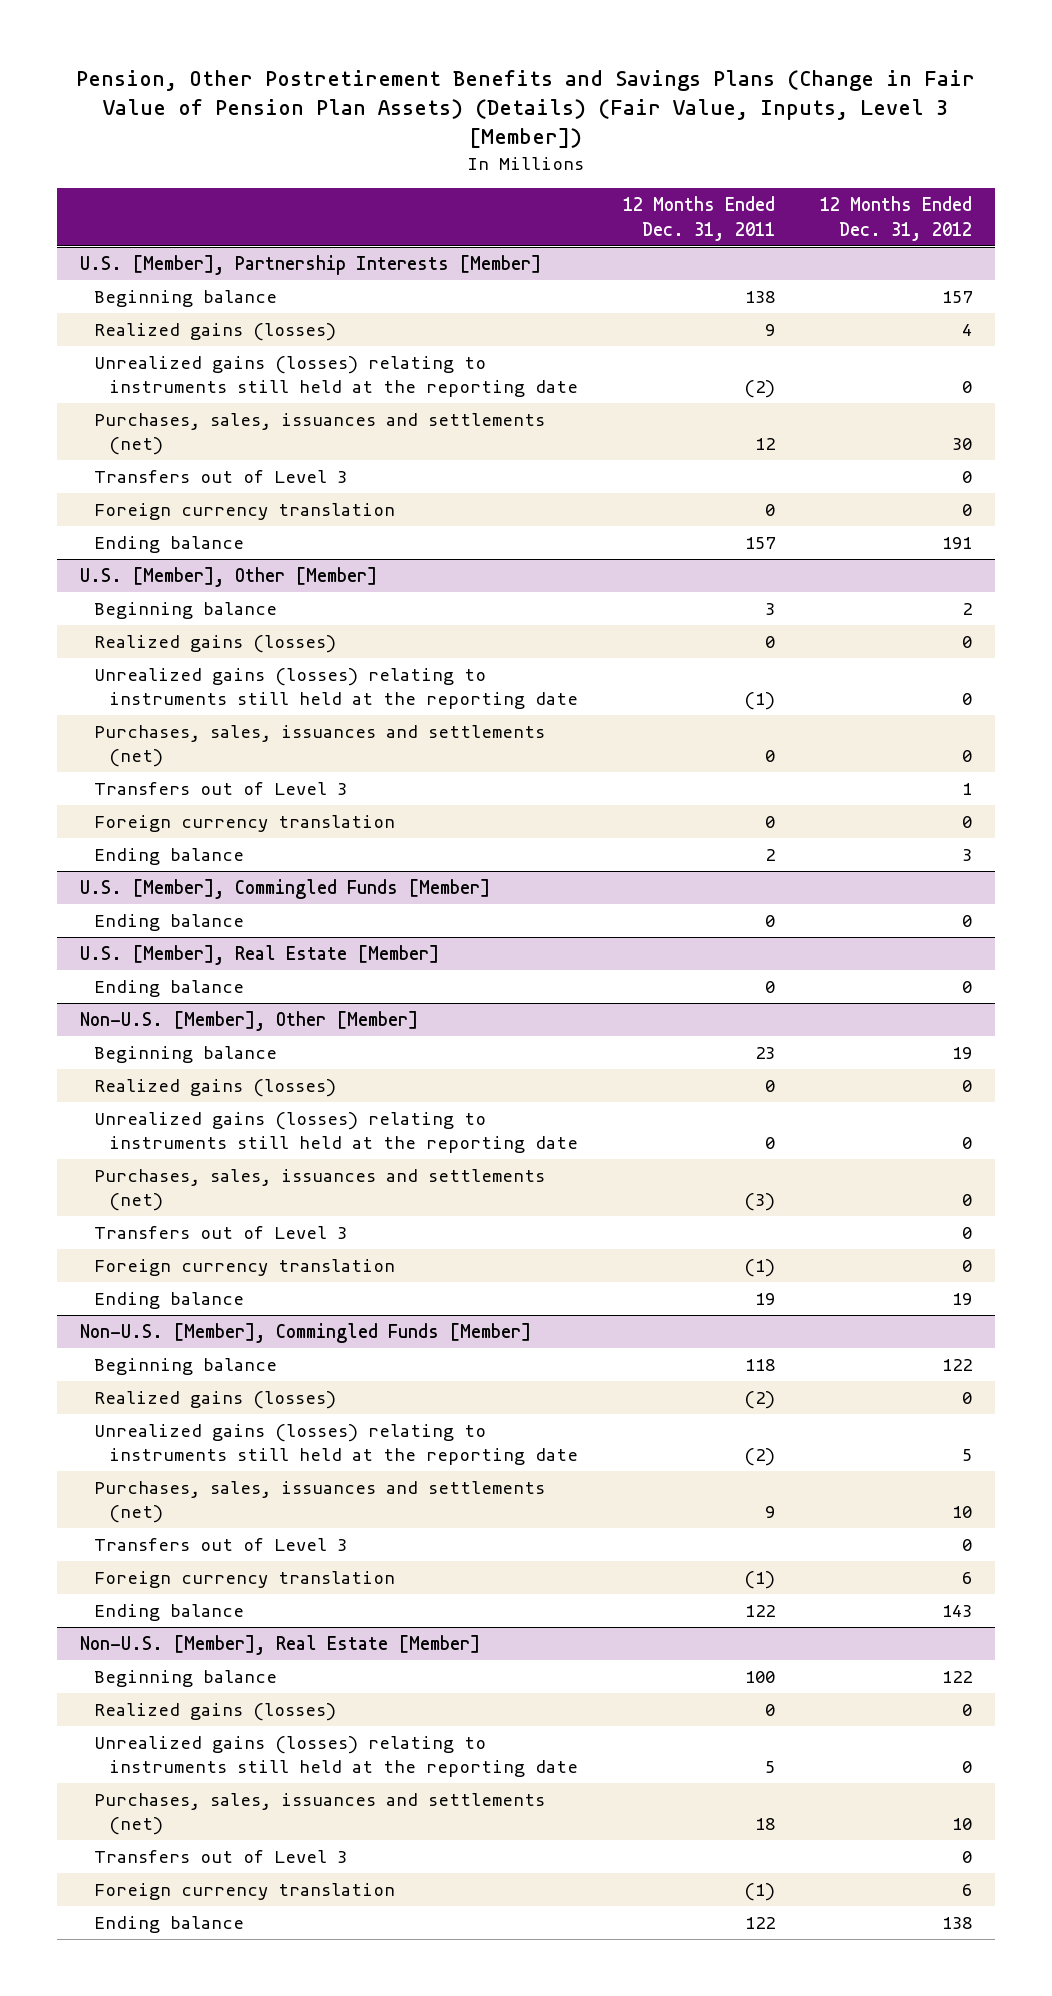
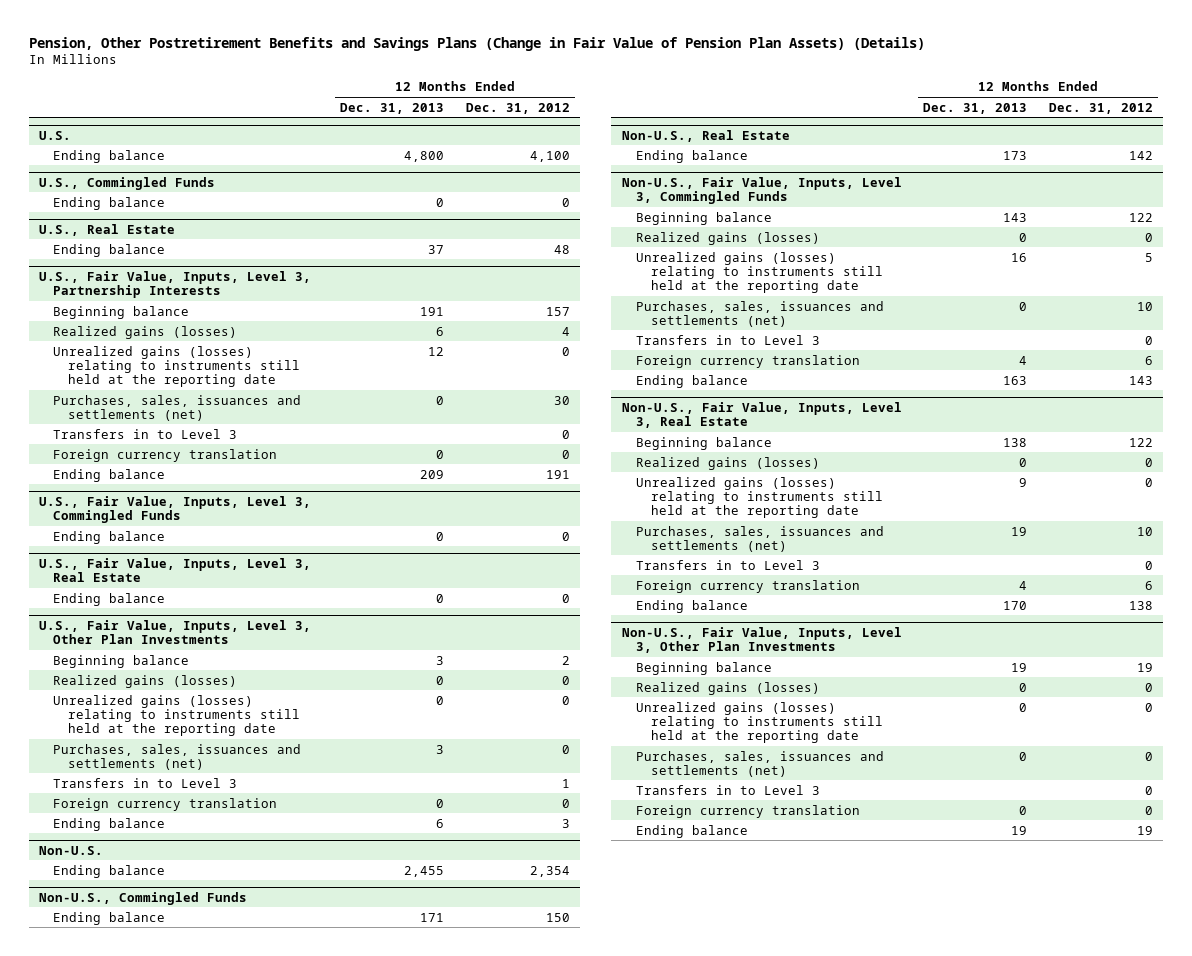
[75,70,975,149] Pension, Other Postretirement Benefits and Savings Plans (Change in Fair Value of Pension Plan Assets) (Details) (Fair Value, Inputs, Level 3 [Member]) -> [28,36,925,51] Pension, Other Postretirement Benefits and Savings Plans (Change in Fair Value of Pension Plan Assets) (Details)
[622,196,775,241] 12 Months Ended Dec. 31, 2011 -> none
none -> [340,102,445,114] Dec. 31, 2013
[79,255,541,276] U.S. [Member], Partnership Interests [Member] -> none
none -> [39,130,72,140] U.S.
none -> [53,149,166,163] Ending balance
none -> [39,176,216,190] U.S., Commingled Funds
none -> [53,196,166,210] Ending balance
none -> [39,223,176,236] U.S., Real Estate
none -> [53,243,166,257] Ending balance
none -> [39,270,312,298] U.S., Fair Value, Inputs, Level 3, Partnership Interests
[94,470,348,484] Transfers out of Level 3 -> [53,428,238,439] Transfers in to Level 3
[79,567,377,588] U.S. [Member], Other [Member] -> none
[94,602,278,620] Beginning balance -> none
[94,635,337,654] Realized gains (losses) -> none
[94,668,578,710] Unrealized gains (losses) relating to instruments still held at the reporting date -> none
[94,725,546,768] Purchases, sales, issuances and settlements (net) -> none
[94,782,348,796] Transfers out of Level 3 -> none
[94,815,396,833] Foreign currency translation -> none
[94,848,245,866] Ending balance -> none
[79,879,490,900] U.S. [Member], Commingled Funds [Member] -> none
none -> [39,495,312,523] U.S., Fair Value, Inputs, Level 3, Commingled Funds
[79,945,439,966] U.S. [Member], Real Estate [Member] -> none
none -> [39,557,312,582] U.S., Fair Value, Inputs, Level 3, Real Estate
[79,1011,418,1032] Non-U.S. [Member], Other [Member] -> none
none -> [39,619,312,644] U.S., Fair Value, Inputs, Level 3, Other Plan Investments
[952,1047,973,1060] 19 -> [561,655,570,665] 2
[94,1226,348,1240] Transfers out of Level 3 -> [53,777,238,788] Transfers in to Level 3
[962,1227,973,1240] 0 -> [561,778,570,788] 1
[952,1293,973,1306] 19 -> [561,818,570,828] 3
none -> [39,845,104,855] Non-U.S.
none -> [53,864,166,878] Ending balance
[79,1323,531,1344] Non-U.S. [Member], Commingled Funds [Member] -> [39,891,248,905] Non-U.S., Commingled Funds
none -> [53,911,166,925] Ending balance
none -> [621,129,790,142] Non-U.S., Real Estate
none -> [636,149,749,163] Ending balance
none -> [621,176,902,204] Non-U.S., Fair Value, Inputs, Level 3, Commingled Funds
[94,1538,348,1552] Transfers out of Level 3 -> [636,334,821,345] Transfers in to Level 3
[79,1635,480,1656] Non-U.S. [Member], Real Estate [Member] -> none
none -> [621,401,902,428] Non-U.S., Fair Value, Inputs, Level 3, Real Estate
[94,1850,348,1864] Transfers out of Level 3 -> [636,559,821,570] Transfers in to Level 3
none -> [621,626,902,653] Non-U.S., Fair Value, Inputs, Level 3, Other Plan Investments
none -> [636,661,773,675] Beginning balance
none -> [636,681,821,695] Realized gains (losses)
none -> [636,701,883,744] Unrealized gains (losses) relating to instruments still held at the reporting date
none -> [636,750,885,777] Purchases, sales, issuances and settlements (net)
none -> [636,784,821,795] Transfers in to Level 3
none -> [636,804,861,818] Foreign currency translation
none -> [636,824,749,838] Ending balance

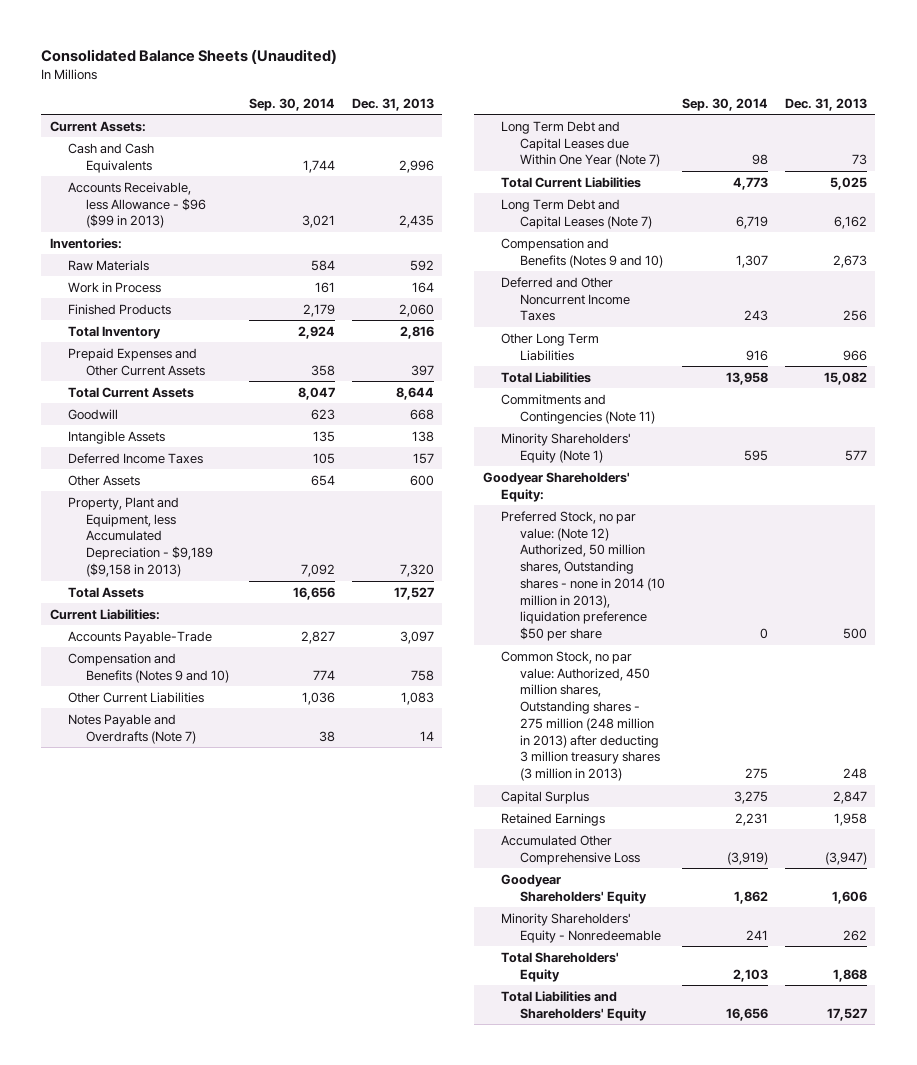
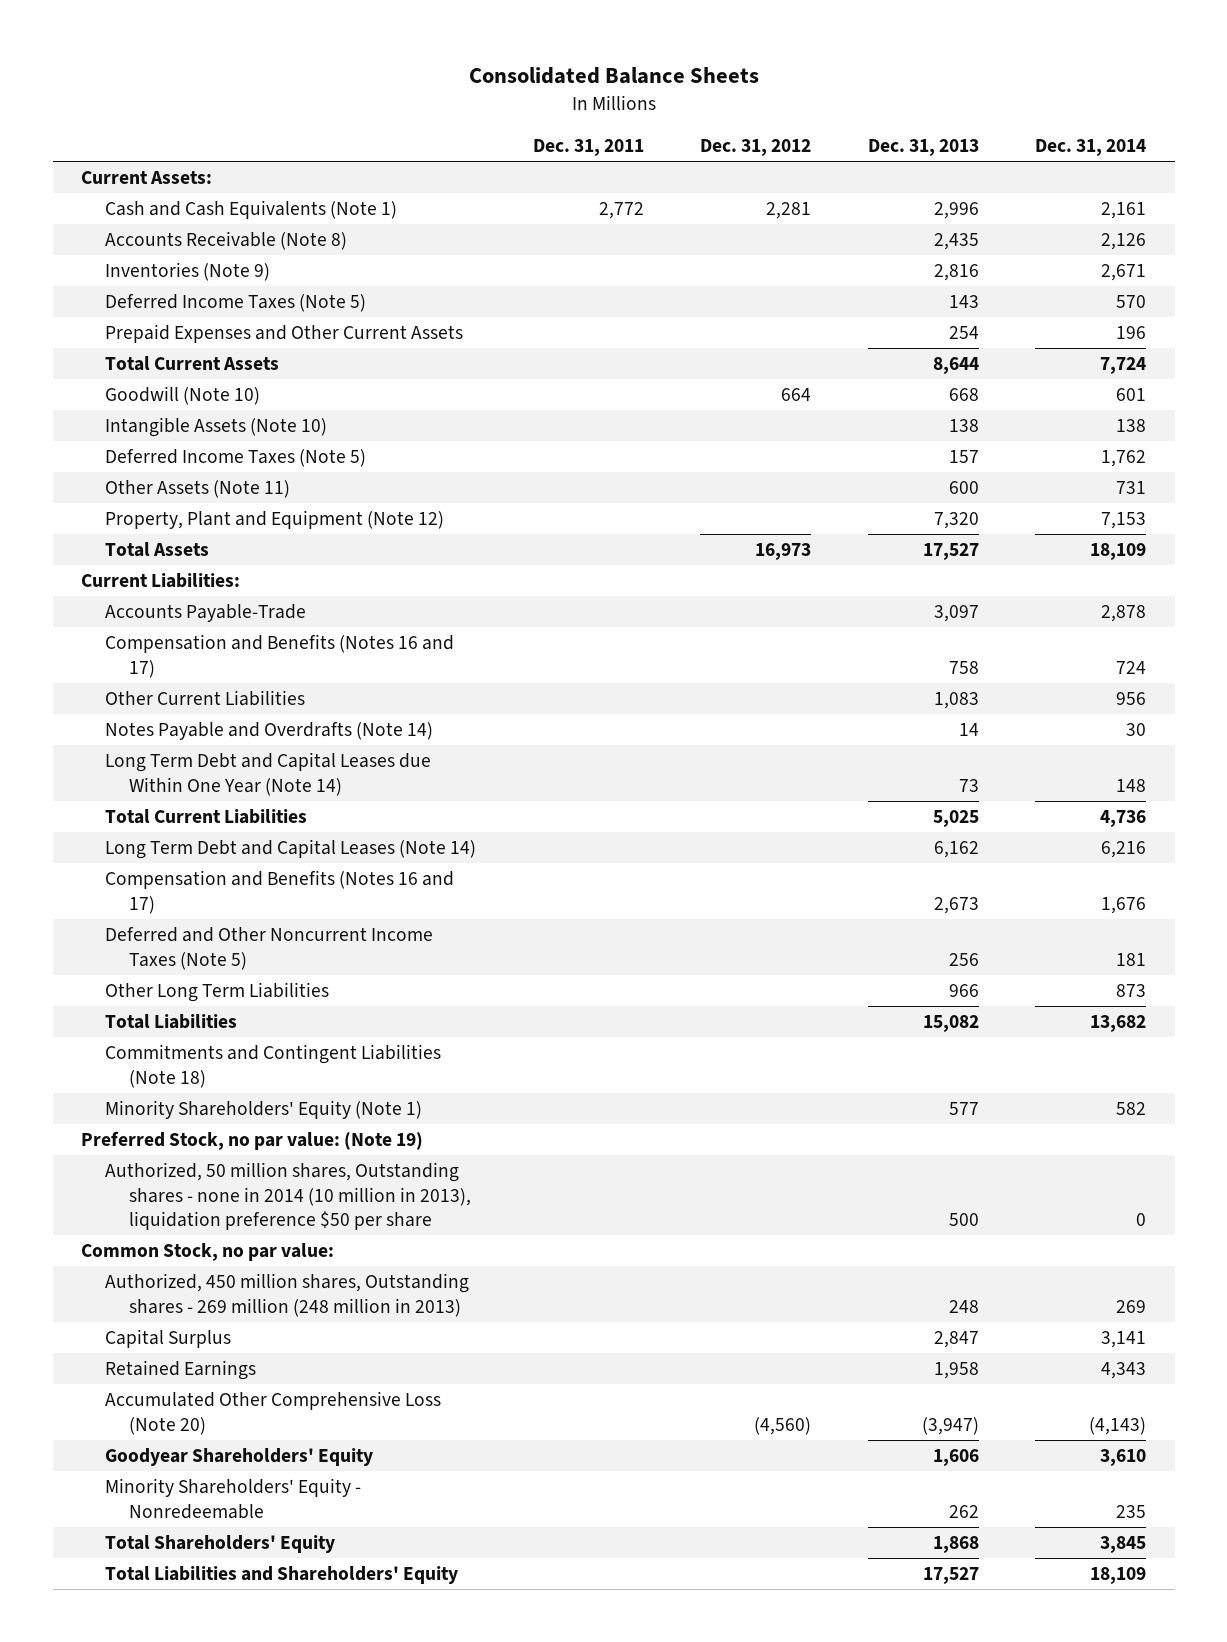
[41,49,338,65] Consolidated Balance Sheets (Unaudited) -> [468,67,759,85] Consolidated Balance Sheets
[248,97,335,111] Sep. 30, 2014 -> none
none -> [532,138,644,156] Dec. 31, 2011
none -> [700,138,812,156] Dec. 31, 2012
none -> [1035,138,1147,156] Dec. 31, 2014
[49,237,122,249] Inventories: -> none
[68,259,150,271] Raw Materials -> none
[68,281,162,293] Work in Process -> none
[68,303,172,315] Finished Products -> none
[68,142,155,173] Cash and Cash Equivalents -> [105,200,398,220] Cash and Cash Equivalents (Note 1)
[68,181,207,229] Accounts Receivable, less Allowance - $96 ($99 in 2013) -> [105,231,348,251] Accounts Receivable (Note 8)
[68,325,162,339] Total Inventory -> [105,262,271,282] Inventories (Note 9)
none -> [105,294,367,313] Deferred Income Taxes (Note 5)
[410,364,434,376] 397 -> [948,326,979,340] 254
[68,408,119,420] Goodwill -> [105,386,261,406] Goodwill (Note 10)
[68,430,166,444] Intangible Assets -> [105,417,328,438] Intangible Assets (Note 10)
[68,452,204,464] Deferred Income Taxes -> [105,449,367,468] Deferred Income Taxes (Note 5)
[68,474,141,486] Other Assets -> [105,480,291,499] Other Assets (Note 11)
[68,496,214,577] Property, Plant and Equipment, less Accumulated Depreciation - $9,189 ($9,158 in 2013) -> [105,510,445,530] Property, Plant and Equipment (Note 12)
[68,652,230,683] Compensation and Benefits (Notes 9 and 10) -> [105,634,455,678] Compensation and Benefits (Notes 16 and 17)
[68,713,197,744] Notes Payable and Overdrafts (Note 7) -> [105,722,434,741] Notes Payable and Overdrafts (Note 14)
[501,120,660,168] Long Term Debt and Capital Leases due Within One Year (Note 7) -> [105,752,432,796] Long Term Debt and Capital Leases due Within One Year (Note 14)
[501,198,652,229] Long Term Debt and Capital Leases (Note 7) -> [105,839,477,860] Long Term Debt and Capital Leases (Note 14)
[501,237,663,268] Compensation and Benefits (Notes 9 and 10) -> [105,870,455,914] Compensation and Benefits (Notes 16 and 17)
[501,276,630,322] Deferred and Other Noncurrent Income Taxes -> [105,927,434,970] Deferred and Other Noncurrent Income Taxes (Note 5)
[501,393,655,424] Commitments and Contingencies (Note 11) -> [105,1044,442,1088] Commitments and Contingent Liabilities (Note 18)
[482,471,630,502] Goodyear Shareholders' Equity: -> none
none -> [81,1131,424,1151] Preferred Stock, no par value: (Note 19)
[501,510,665,642] Preferred Stock, no par value: (Note 12) Authorized, 50 million shares, Outstanding shares - none in 2014 (10 million in 2013), liquidation preference $50 per share -> [105,1162,472,1231] Authorized, 50 million shares, Outstanding shares - none in 2014 (10 million in 2013), liquidation preference $50 per share
none -> [81,1243,335,1262] Common Stock, no par value:
[501,650,660,782] Common Stock, no par value: Authorized, 450 million shares, Outstanding shares - 275 million (248 million in 2013) after deducting 3 million treasury shares (3 million in 2013) -> [105,1273,470,1317] Authorized, 450 million shares, Outstanding shares - 269 million (248 million in 2013)
[501,834,640,865] Accumulated Other Comprehensive Loss -> [105,1391,442,1435] Accumulated Other Comprehensive Loss (Note 20)

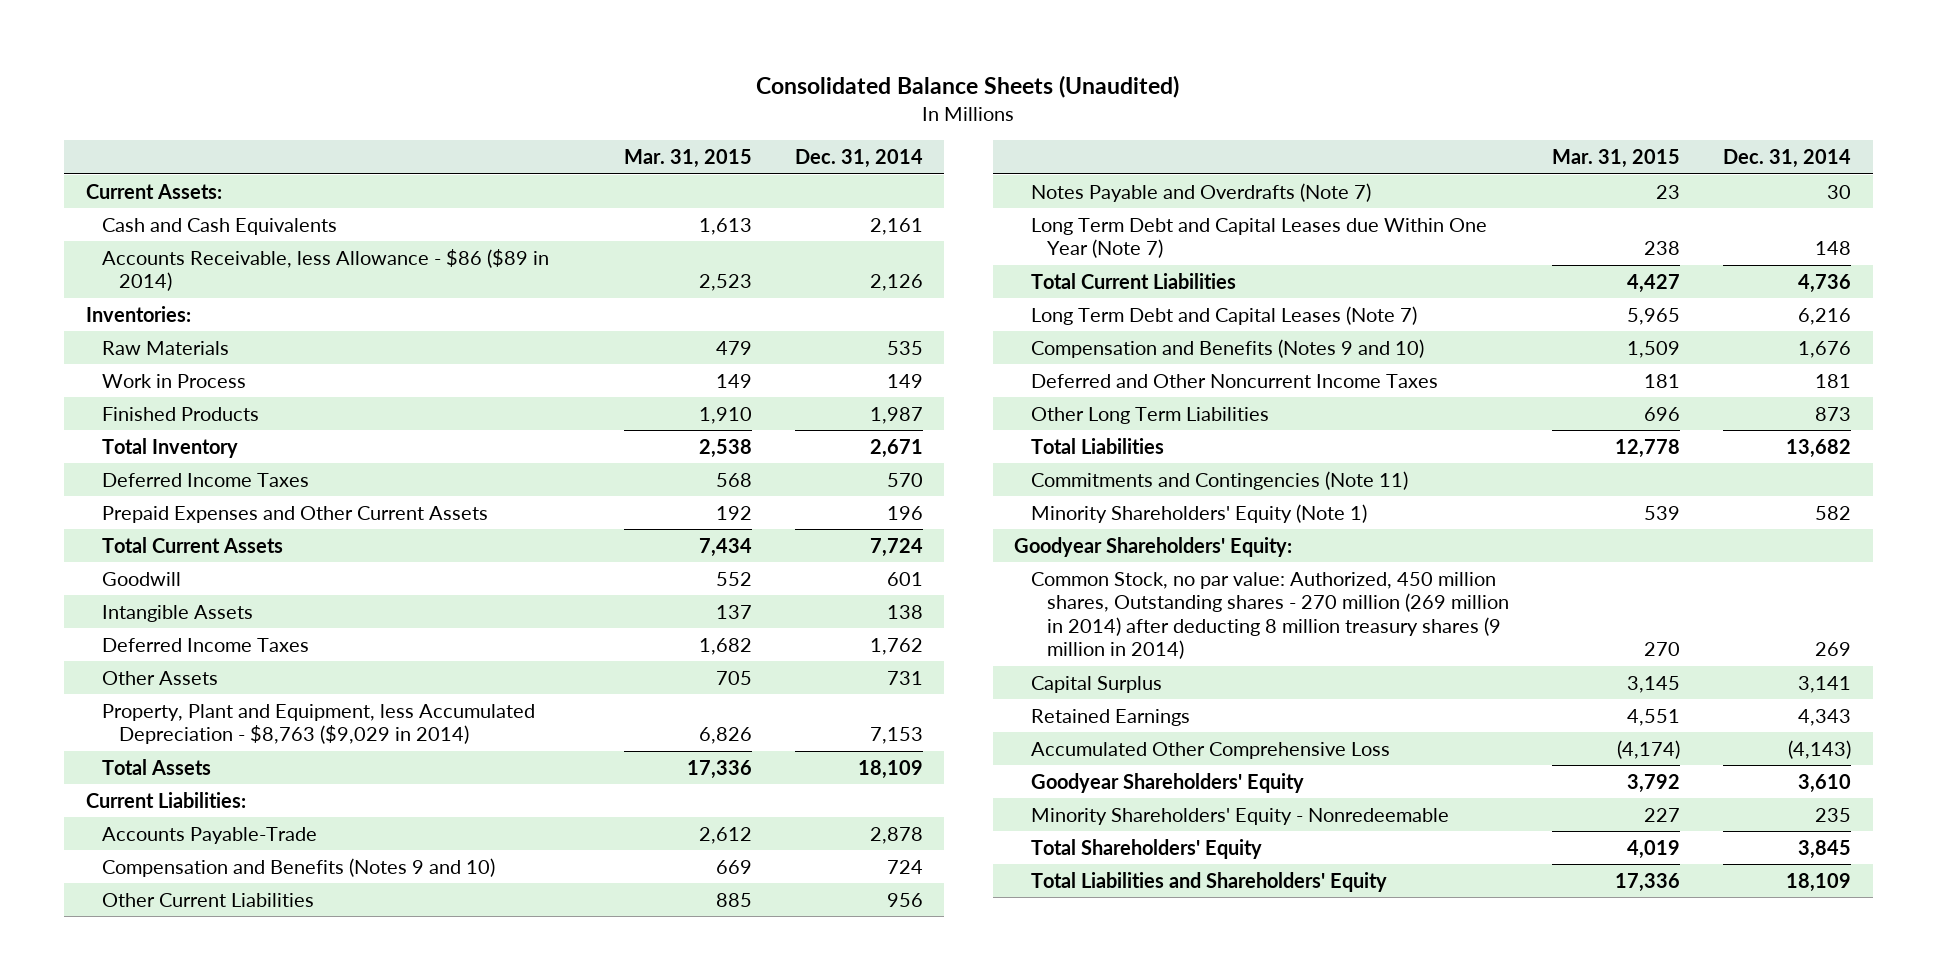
[468,67,759,85] Consolidated Balance Sheets -> [756,75,1180,99] Consolidated Balance Sheets (Unaudited)
[532,138,644,156] Dec. 31, 2011 -> none
[700,138,812,156] Dec. 31, 2012 -> none
[867,138,979,156] Dec. 31, 2013 -> none
none -> [623,148,752,168] Mar. 31, 2015
[105,200,398,220] Cash and Cash Equivalents (Note 1) -> [102,217,338,235] Cash and Cash Equivalents
[105,231,348,251] Accounts Receivable (Note 8) -> [102,248,550,292] Accounts Receivable, less Allowance - $86 ($89 in 2014)
none -> [85,305,191,322] Inventories:
none -> [102,340,230,355] Raw Materials
none -> [102,373,247,388] Work in Process
none -> [102,406,260,421] Finished Products
[105,262,271,282] Inventories (Note 9) -> [102,437,239,458] Total Inventory
[105,294,367,313] Deferred Income Taxes (Note 5) -> [102,472,310,487] Deferred Income Taxes
[105,386,261,406] Goodwill (Note 10) -> [102,571,182,586] Goodwill
[105,417,328,438] Intangible Assets (Note 10) -> [102,604,254,622] Intangible Assets
[105,449,367,468] Deferred Income Taxes (Note 5) -> [102,637,310,652] Deferred Income Taxes
[105,480,291,499] Other Assets (Note 11) -> [102,670,219,685] Other Assets
[105,510,445,530] Property, Plant and Equipment (Note 12) -> [102,703,536,745] Property, Plant and Equipment, less Accumulated Depreciation - $8,763 ($9,029 in 2014)
[105,634,455,678] Compensation and Benefits (Notes 16 and 17) -> [102,857,496,877] Compensation and Benefits (Notes 9 and 10)
[105,722,434,741] Notes Payable and Overdrafts (Note 14) -> [1030,182,1371,202] Notes Payable and Overdrafts (Note 7)
[105,752,432,796] Long Term Debt and Capital Leases due Within One Year (Note 14) -> [1030,217,1487,259] Long Term Debt and Capital Leases due Within One Year (Note 7)
[105,839,477,860] Long Term Debt and Capital Leases (Note 14) -> [1030,305,1417,325] Long Term Debt and Capital Leases (Note 7)
[105,870,455,914] Compensation and Benefits (Notes 16 and 17) -> [1030,338,1424,358] Compensation and Benefits (Notes 9 and 10)
[105,927,434,970] Deferred and Other Noncurrent Income Taxes (Note 5) -> [1030,373,1438,388] Deferred and Other Noncurrent Income Taxes
[105,1044,442,1088] Commitments and Contingent Liabilities (Note 18) -> [1030,470,1408,490] Commitments and Contingencies (Note 11)
[81,1131,424,1151] Preferred Stock, no par value: (Note 19) -> none
[105,1162,472,1231] Authorized, 50 million shares, Outstanding shares - none in 2014 (10 million in 2013), liquidation preference $50 per share -> none
[81,1243,335,1262] Common Stock, no par value: -> none
none -> [1014,536,1293,557] Goodyear Shareholders' Equity:
[105,1273,470,1317] Authorized, 450 million shares, Outstanding shares - 269 million (248 million in 2013) -> [1030,571,1510,660] Common Stock, no par value: Authorized, 450 million shares, Outstanding shares - 270 million (269 million in 2014) after deducting 8 million treasury shares (9 million in 2014)
[105,1391,442,1435] Accumulated Other Comprehensive Loss (Note 20) -> [1030,741,1390,759] Accumulated Other Comprehensive Loss

